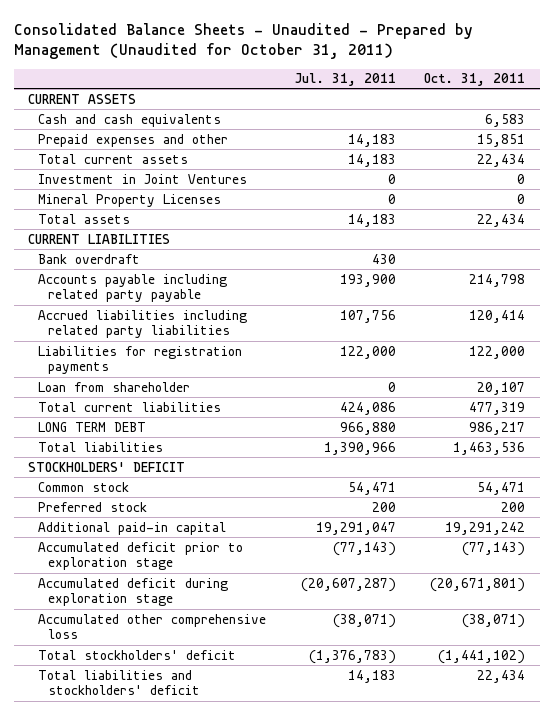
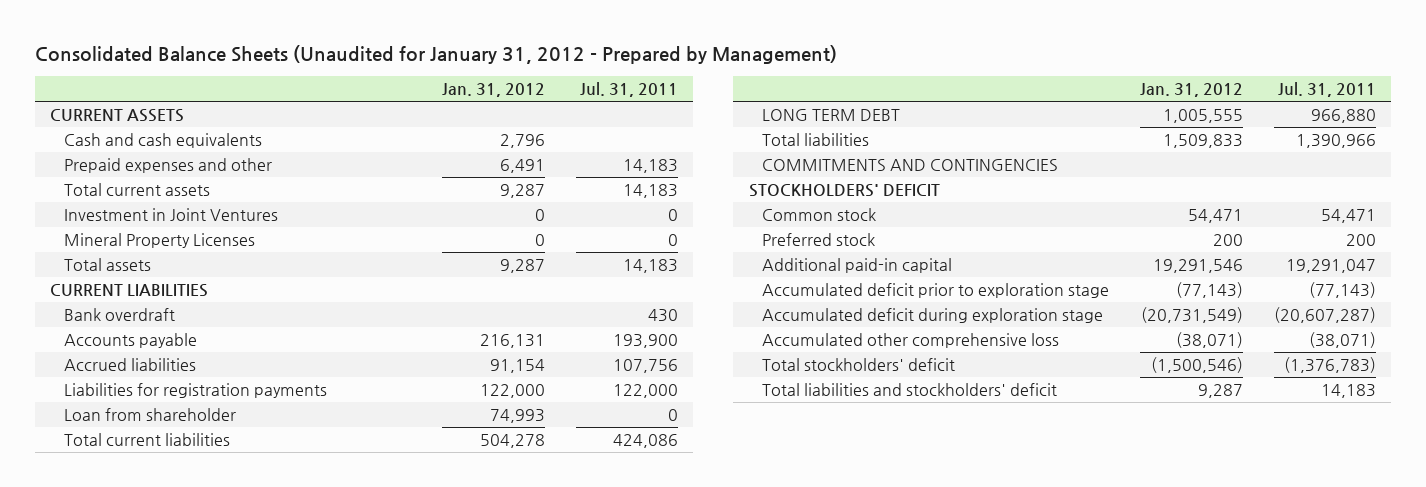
[13,22,473,60] Consolidated Balance Sheets - Unaudited - Prepared by Management (Unaudited for October 31, 2011) -> [35,45,838,65] Consolidated Balance Sheets (Unaudited for January 31, 2012 - Prepared by Management)
[424,73,526,87] Oct. 31, 2011 -> none
none -> [441,83,545,98] Jan. 31, 2012
[38,273,228,303] Accounts payable including related party payable -> [64,333,198,349] Accounts payable
[38,309,248,339] Accrued liabilities including related party liabilities -> [64,358,197,372] Accrued liabilities
none -> [762,159,1059,172] COMMITMENTS AND CONTINGENCIES

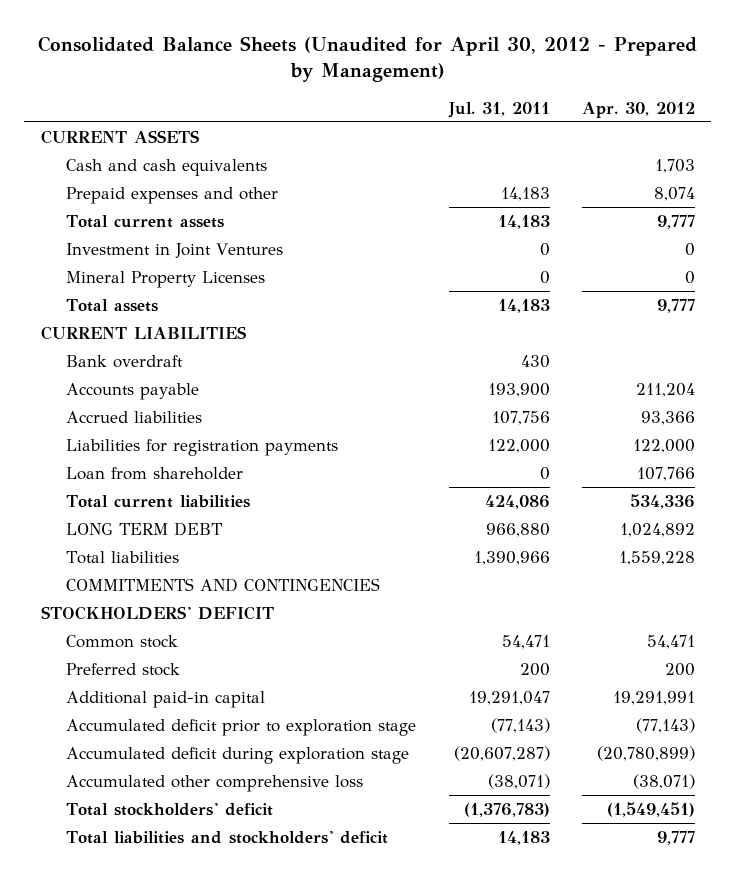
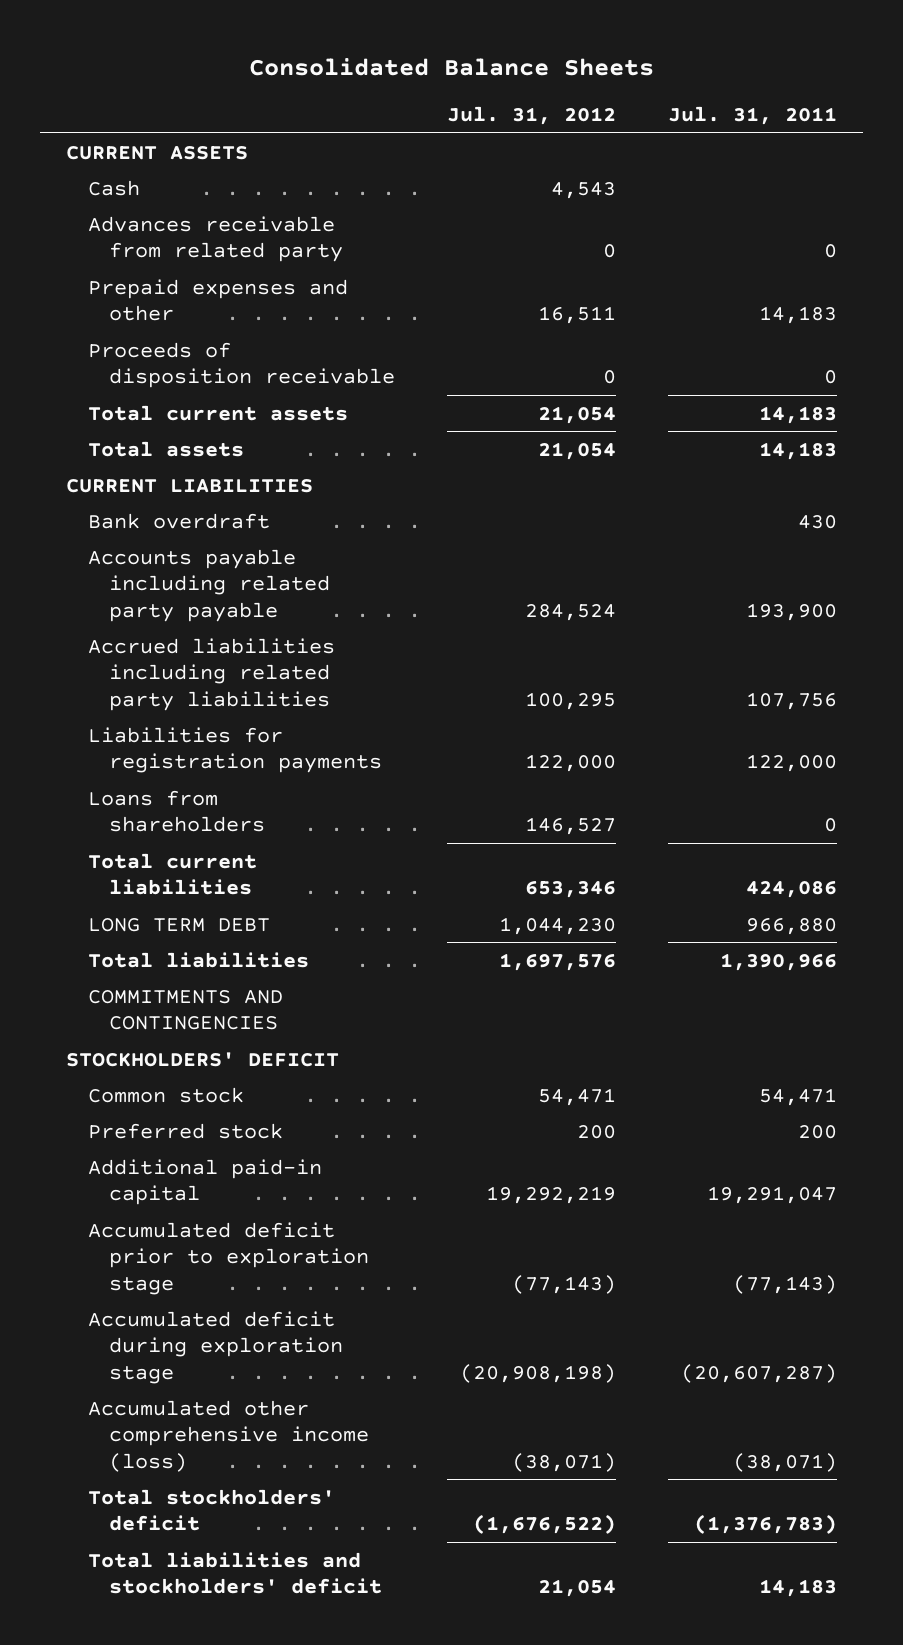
[37,35,697,83] Consolidated Balance Sheets (Unaudited for April 30, 2012 - Prepared by Management) -> [248,57,654,76] Consolidated Balance Sheets
[582,101,696,118] Apr. 30, 2012 -> none
none -> [447,106,617,126] Jul. 31, 2012
[66,158,268,176] Cash and cash equivalents -> none
none -> [87,179,140,196] Cash
none -> [87,215,344,263] Advances receivable from related party
none -> [87,341,396,389] Proceeds of disposition receivable
[66,242,284,258] Investment in Joint Ventures -> none
[66,270,266,288] Mineral Property Licenses -> none
[66,382,200,400] Accounts payable -> [87,548,331,622] Accounts payable including related party payable
[66,410,203,423] Accrued liabilities -> [87,637,335,711] Accrued liabilities including related party liabilities
[66,466,244,480] Loan from shareholder -> [87,789,266,833] Loans from shareholders
[66,774,364,792] Accumulated other comprehensive loss -> [87,1399,370,1472] Accumulated other comprehensive income (loss)

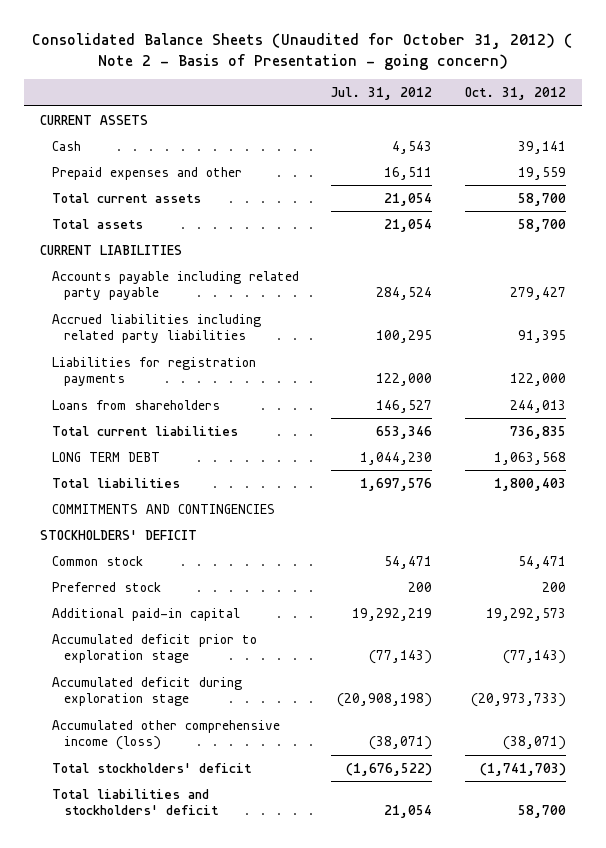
[248,57,654,76] Consolidated Balance Sheets -> [31,32,573,70] Consolidated Balance Sheets (Unaudited for October 31, 2012) ( Note 2 - Basis of Presentation - going concern)
[668,106,838,126] Jul. 31, 2011 -> none
none -> [464,87,566,101] Oct. 31, 2012
[87,215,344,263] Advances receivable from related party -> none
[87,341,396,389] Proceeds of disposition receivable -> none
[87,512,270,529] Bank overdraft -> none

